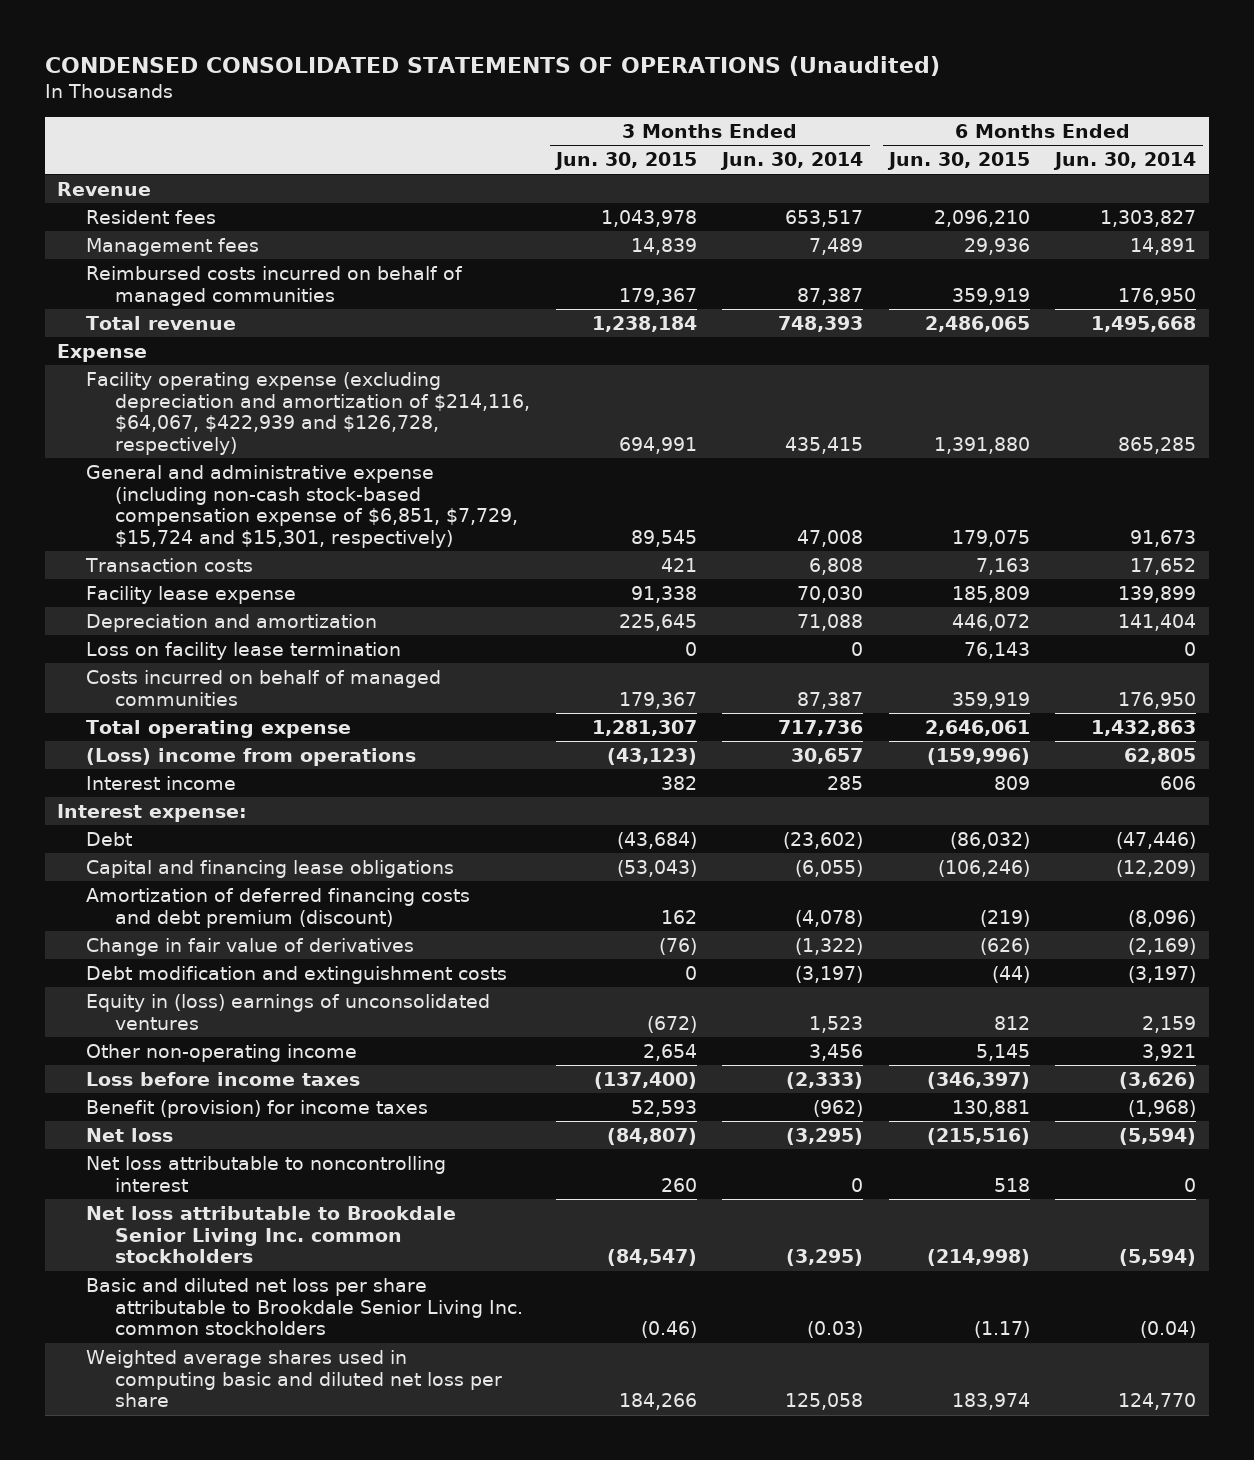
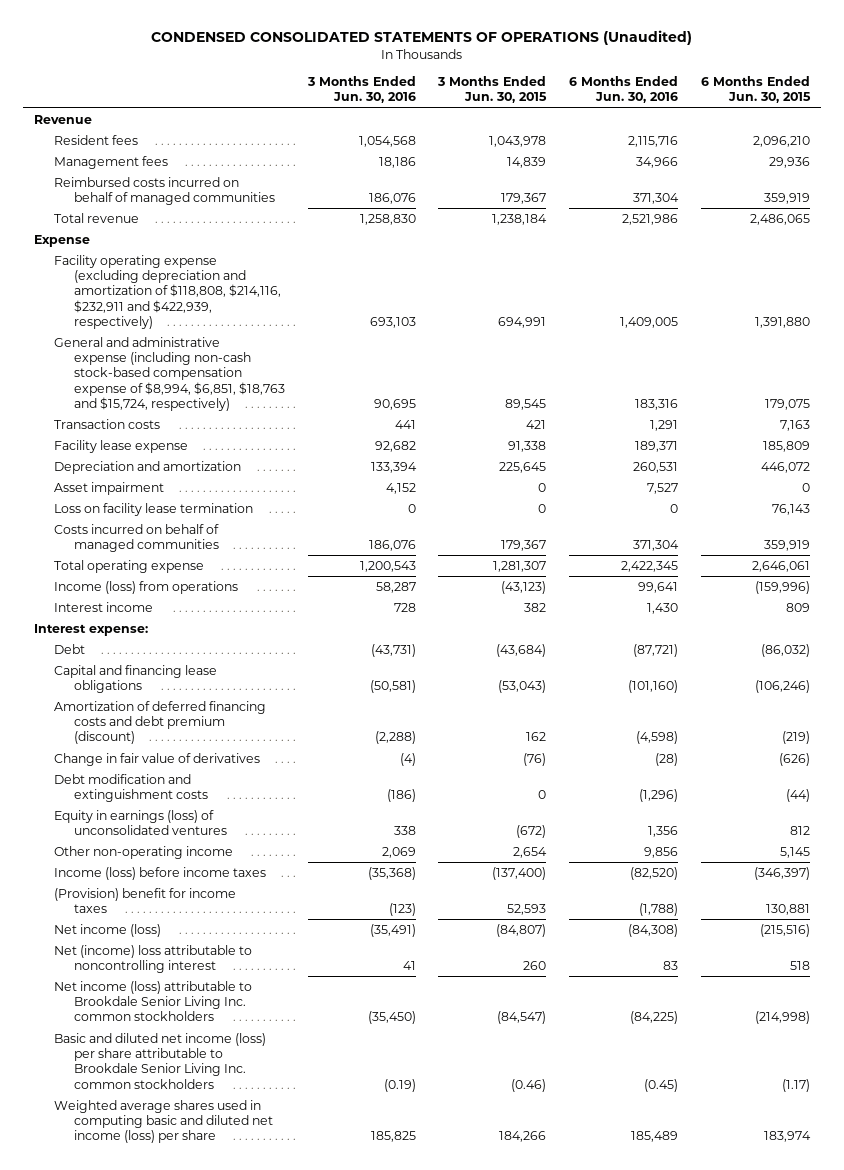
[720,152,864,171] Jun. 30, 2014 -> none
[1053,152,1197,171] Jun. 30, 2014 -> none
none -> [306,76,416,104] 3 Months Ended Jun. 30, 2016
none -> [569,76,679,104] 6 Months Ended Jun. 30, 2016
[86,371,531,455] Facility operating expense (excluding depreciation and amortization of $214,116, $64,067, $422,939 and $126,728, respectively) -> [54,254,281,330] Facility operating expense (excluding depreciation and amortization of $118,808, $214,116, $232,911 and $422,939, respectively)
[86,464,519,548] General and administrative expense (including non-cash stock-based compensation expense of $6,851, $7,729, $15,724 and $15,301, respectively) -> [54,336,285,412] General and administrative expense (including non-cash stock-based compensation expense of $8,994, $6,851, $18,763 and $15,724, respectively)
none -> [54,481,165,495] Asset impairment
[86,747,417,766] (Loss) income from operations -> [54,580,239,594] Income (loss) from operations
[86,993,491,1030] Equity in (loss) earnings of unconsolidated ventures -> [54,809,227,836] Equity in earnings (loss) of unconsolidated ventures
[86,1071,361,1086] Loss before income taxes -> [54,866,267,880] Income (loss) before income taxes
[86,1099,429,1118] Benefit (provision) for income taxes -> [54,887,237,914] (Provision) benefit for income taxes
[86,1127,174,1142] Net loss -> [54,923,162,937] Net income (loss)
[86,1155,447,1192] Net loss attributable to noncontrolling interest -> [54,944,253,974] Net (income) loss attributable to noncontrolling interest
[86,1205,457,1264] Net loss attributable to Brookdale Senior Living Inc. common stockholders -> [54,980,253,1022] Net income (loss) attributable to Brookdale Senior Living Inc. common stockholders
[86,1277,524,1336] Basic and diluted net loss per share attributable to Brookdale Senior Living Inc. common stockholders -> [54,1032,267,1089] Basic and diluted net income (loss) per share attributable to Brookdale Senior Living Inc. common stockholders
[86,1349,503,1408] Weighted average shares used in computing basic and diluted net loss per share -> [54,1099,273,1144] Weighted average shares used in computing basic and diluted net income (loss) per share

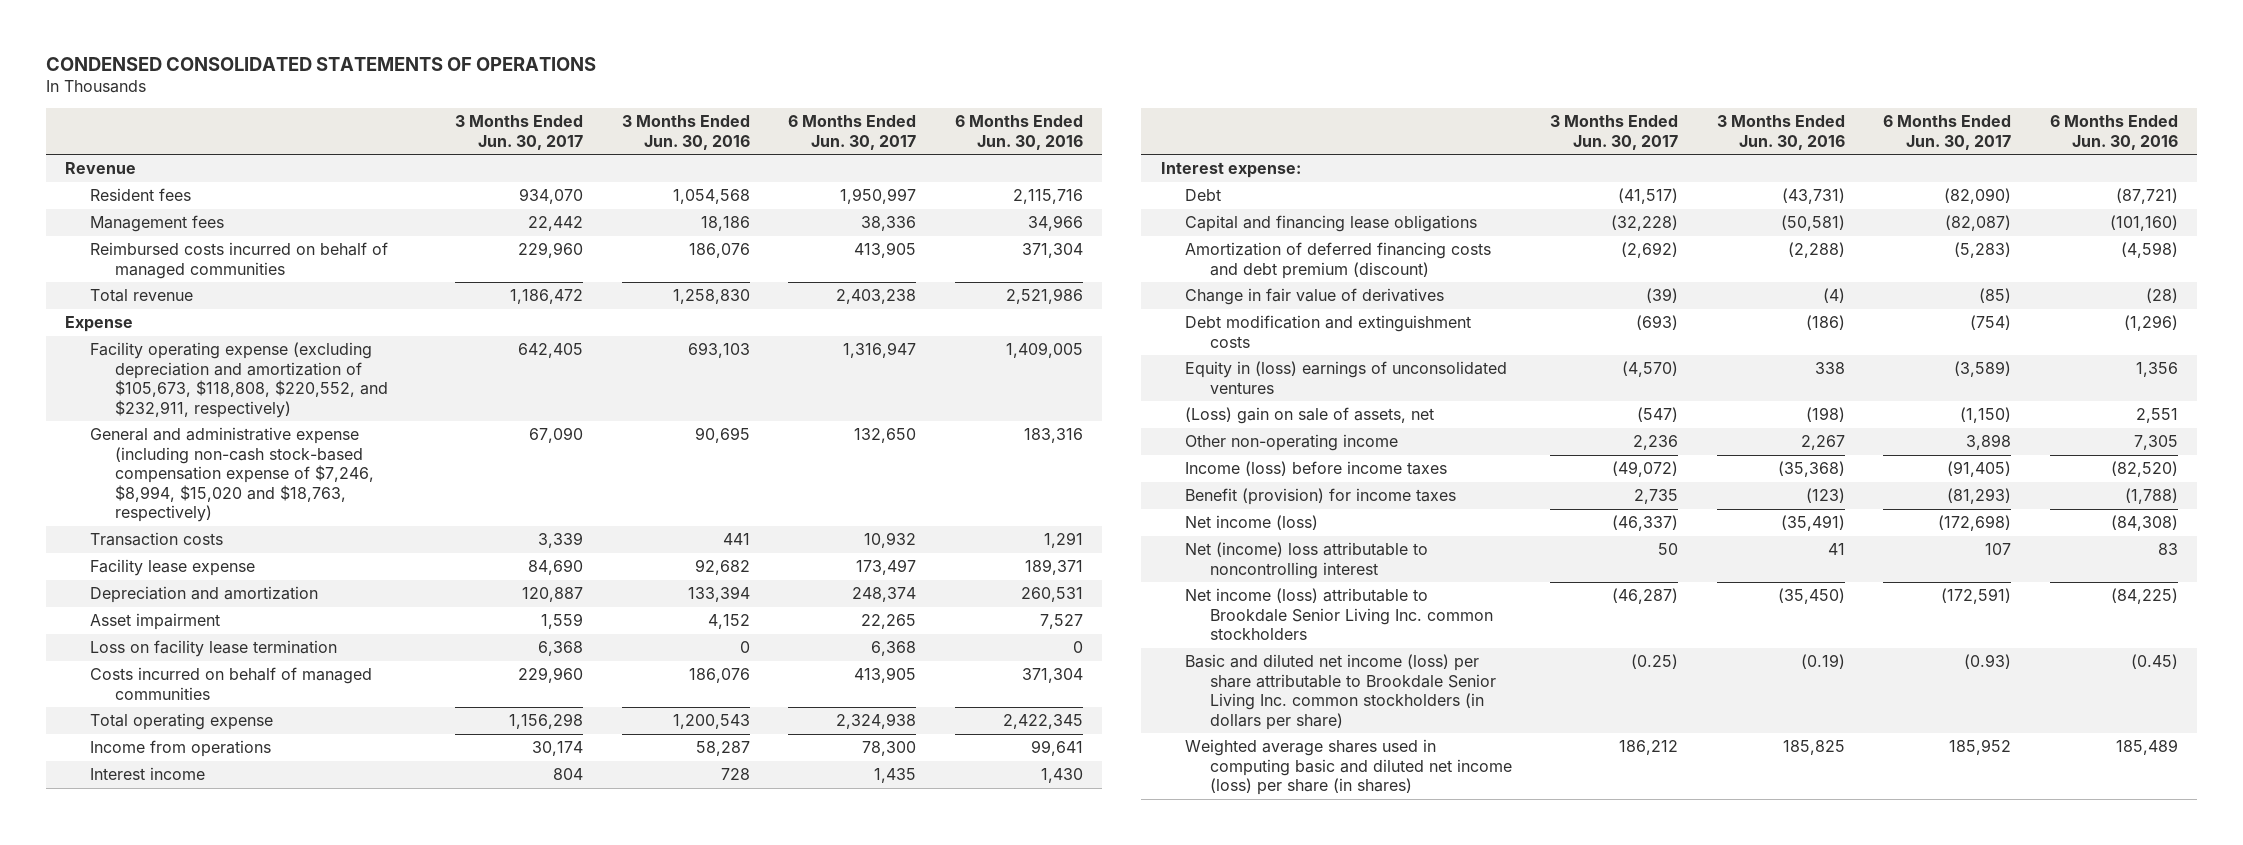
[151,30,693,46] CONDENSED CONSOLIDATED STATEMENTS OF OPERATIONS (Unaudited) -> [46,56,597,71] CONDENSED CONSOLIDATED STATEMENTS OF OPERATIONS
[437,76,548,104] 3 Months Ended Jun. 30, 2015 -> none
[700,76,811,104] 6 Months Ended Jun. 30, 2015 -> none
none -> [455,115,584,150] 3 Months Ended Jun. 30, 2017
none -> [788,115,917,150] 6 Months Ended Jun. 30, 2017
[54,254,281,330] Facility operating expense (excluding depreciation and amortization of $118,808, $214,116, $232,911 and $422,939, respectively) -> [90,342,388,418] Facility operating expense (excluding depreciation and amortization of $105,673, $118,808, $220,552, and $232,911, respectively)
[54,336,285,412] General and administrative expense (including non-cash stock-based compensation expense of $8,994, $6,851, $18,763 and $15,724, respectively) -> [90,427,374,523] General and administrative expense (including non-cash stock-based compensation expense of $7,246, $8,994, $15,020 and $18,763, respectively)
[54,580,239,594] Income (loss) from operations -> [90,740,272,758] Income from operations
[54,809,227,836] Equity in earnings (loss) of unconsolidated ventures -> [1185,361,1508,394] Equity in (loss) earnings of unconsolidated ventures
none -> [1185,407,1435,425] (Loss) gain on sale of assets, net
[381,846,416,858] 2,069 -> [1800,435,1845,451] 2,267
[644,846,679,858] 9,856 -> [2133,435,2178,451] 7,305
[54,887,237,914] (Provision) benefit for income taxes -> [1185,488,1457,506] Benefit (provision) for income taxes
[54,1032,267,1089] Basic and diluted net income (loss) per share attributable to Brookdale Senior Living Inc. common stockholders -> [1185,654,1496,730] Basic and diluted net income (loss) per share attributable to Brookdale Senior Living Inc. common stockholders (in dollars per share)
[54,1099,273,1144] Weighted average shares used in computing basic and diluted net income (loss) per share -> [1185,739,1512,796] Weighted average shares used in computing basic and diluted net income (loss) per share (in shares)

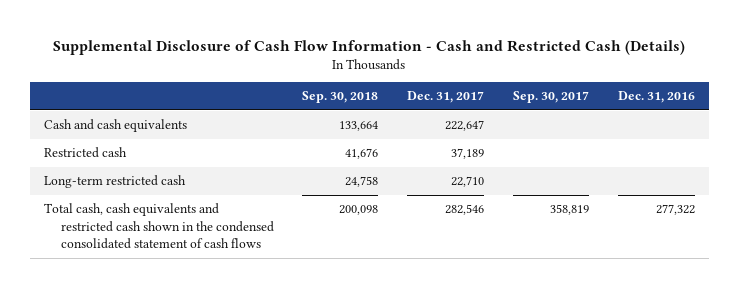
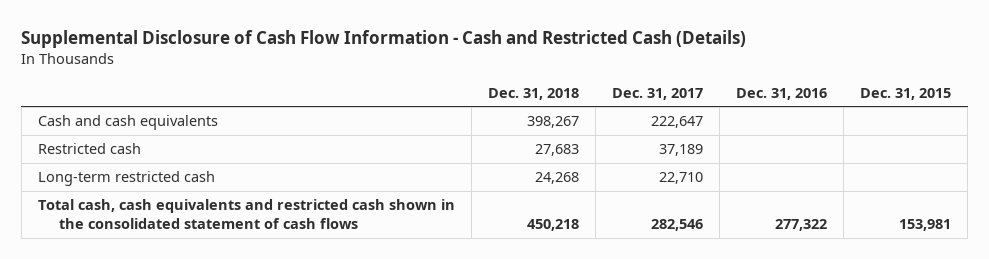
[302,91,379,104] Sep. 30, 2018 -> none
[512,91,589,104] Sep. 30, 2017 -> none
none -> [487,87,579,100] Dec. 31, 2018
none -> [860,87,952,100] Dec. 31, 2015
[44,203,274,250] Total cash, cash equivalents and restricted cash shown in the condensed consolidated statement of cash flows -> [37,199,455,229] Total cash, cash equivalents and restricted cash shown in the consolidated statement of cash flows

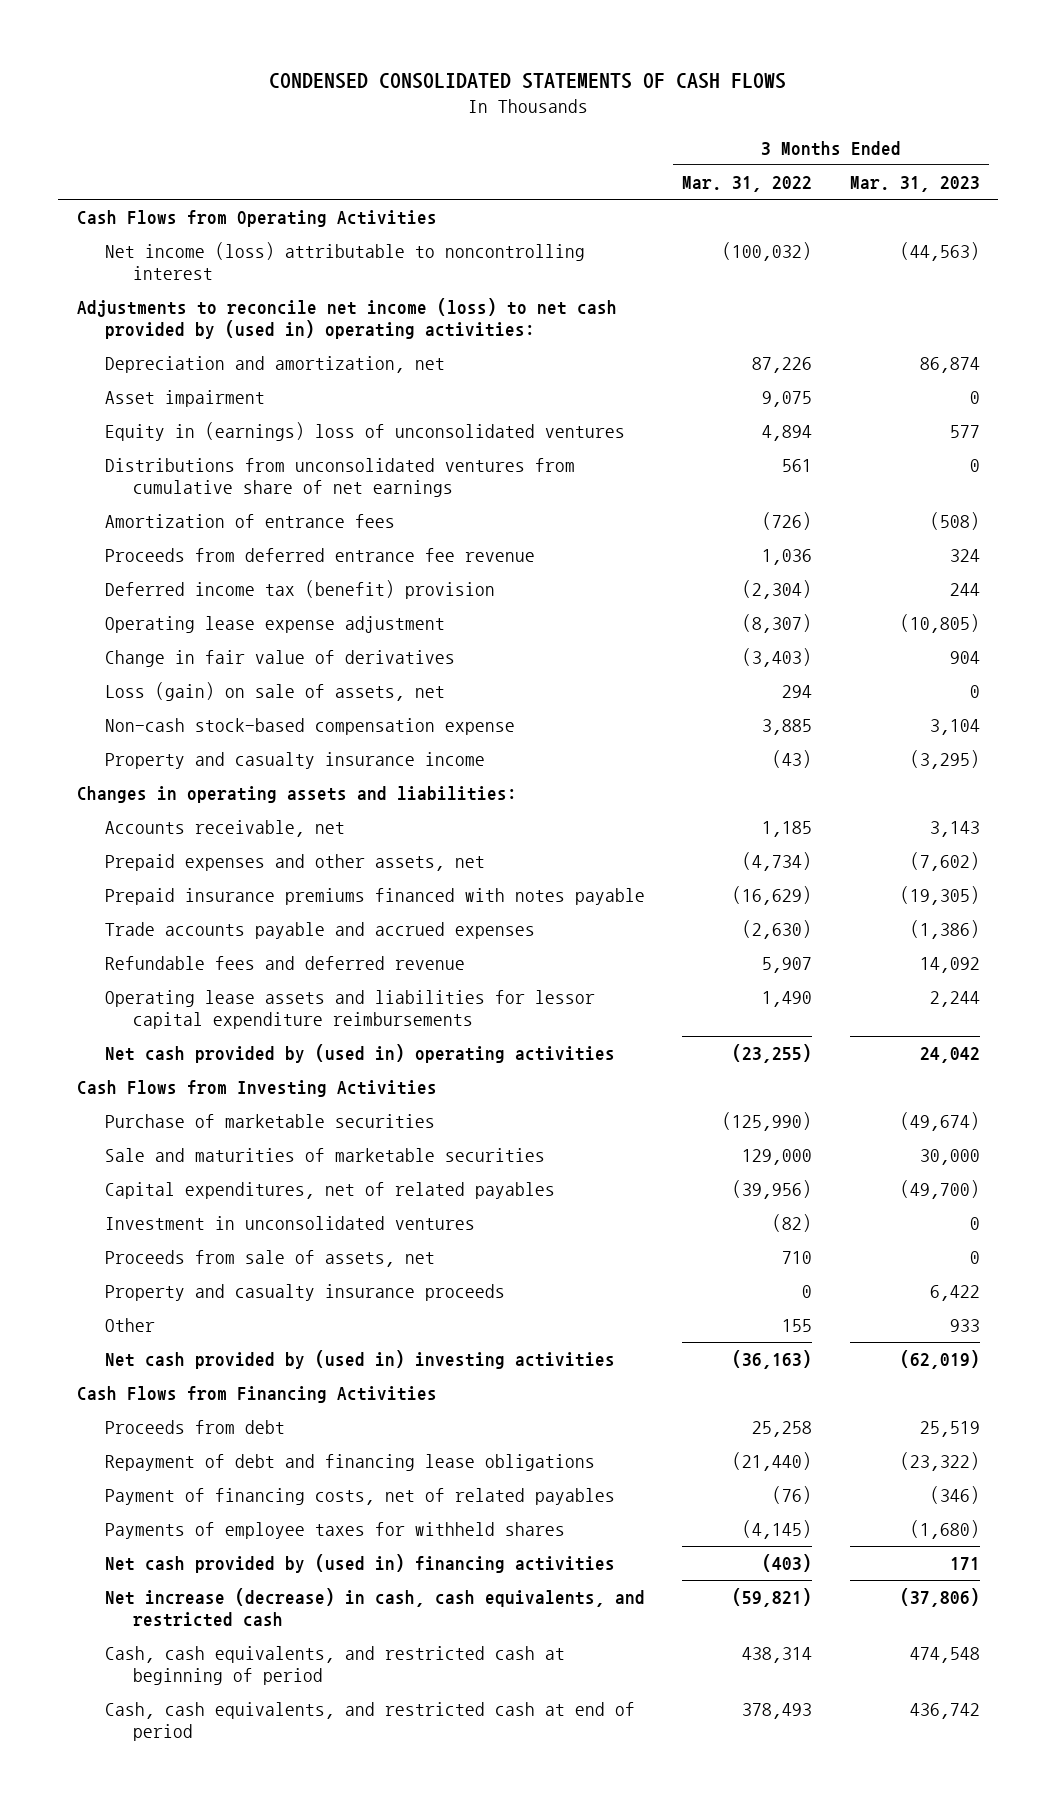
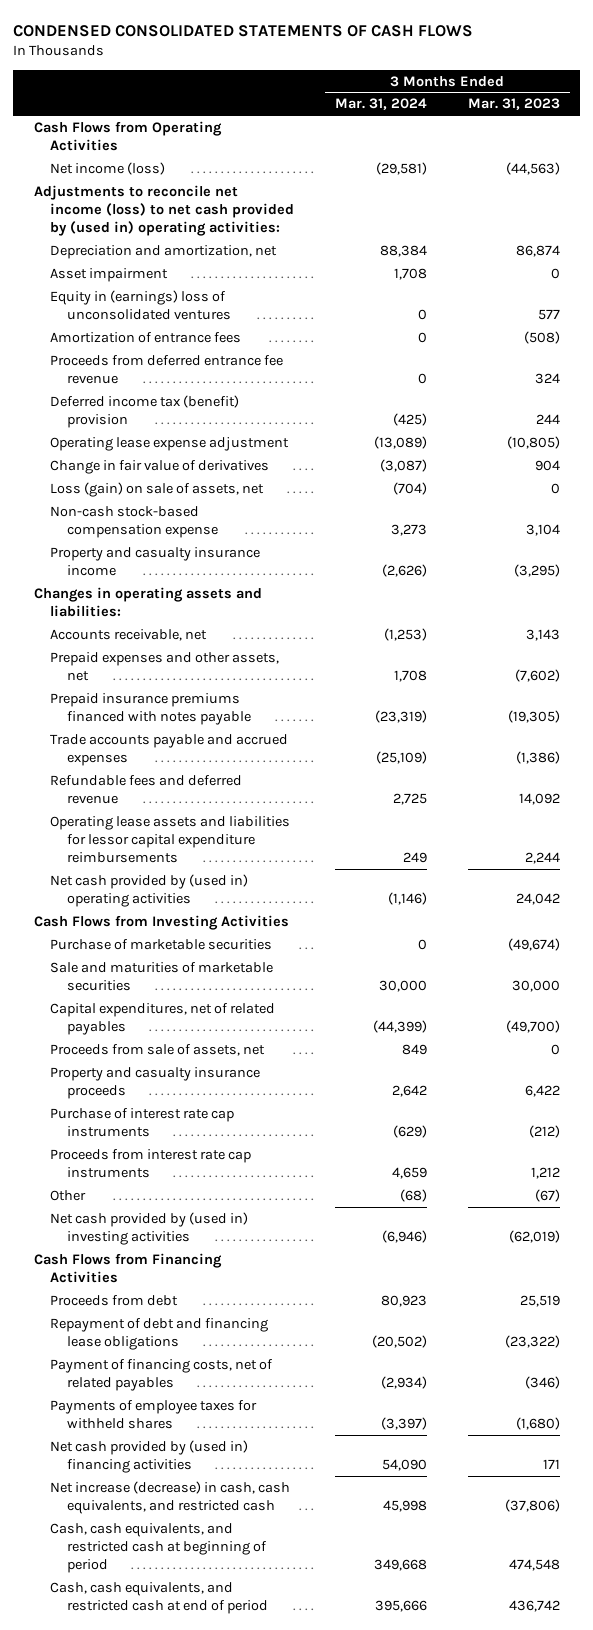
[682,175,813,192] Mar. 31, 2022 -> none
none -> [334,98,427,111] Mar. 31, 2024
[104,242,585,280] Net income (loss) attributable to noncontrolling interest -> [50,161,166,175] Net income (loss)
[104,458,575,497] Distributions from unconsolidated ventures from cumulative share of net earnings -> none
[104,1216,475,1231] Investment in unconsolidated ventures -> none
none -> [50,1107,235,1137] Purchase of interest rate cap instruments
none -> [50,1148,252,1178] Proceeds from interest rate cap instruments
[949,1319,980,1333] 933 -> [534,1188,560,1202] (67)

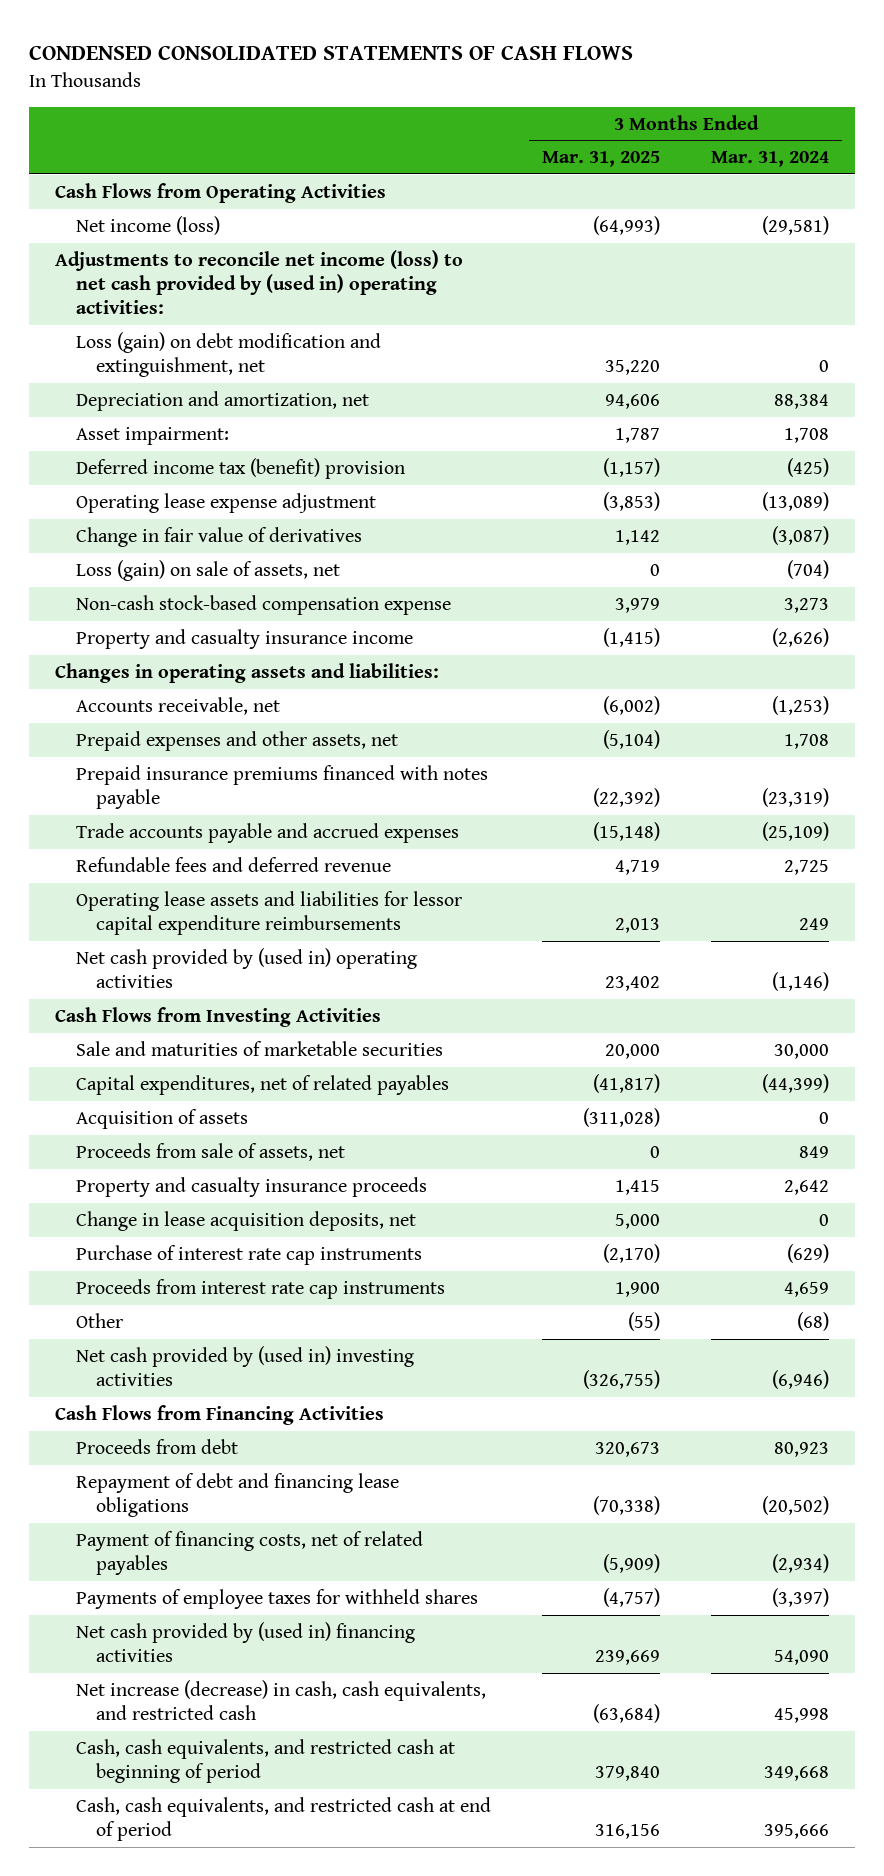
[467,98,560,111] Mar. 31, 2023 -> none
none -> [541,151,660,168] Mar. 31, 2025
none -> [75,331,381,378] Loss (gain) on debt modification and extinguishment, net
[50,289,231,320] Equity in (earnings) loss of unconsolidated ventures -> none
[50,331,242,343] Amortization of entrance fees -> none
[50,354,284,384] Proceeds from deferred entrance fee revenue -> none
[50,267,169,282] Asset impairment -> [75,426,229,445] Asset impairment:
[50,938,273,950] Purchase of marketable securities -> none
none -> [75,1108,248,1129] Acquisition of assets
none -> [75,1210,416,1231] Change in lease acquisition deposits, net

